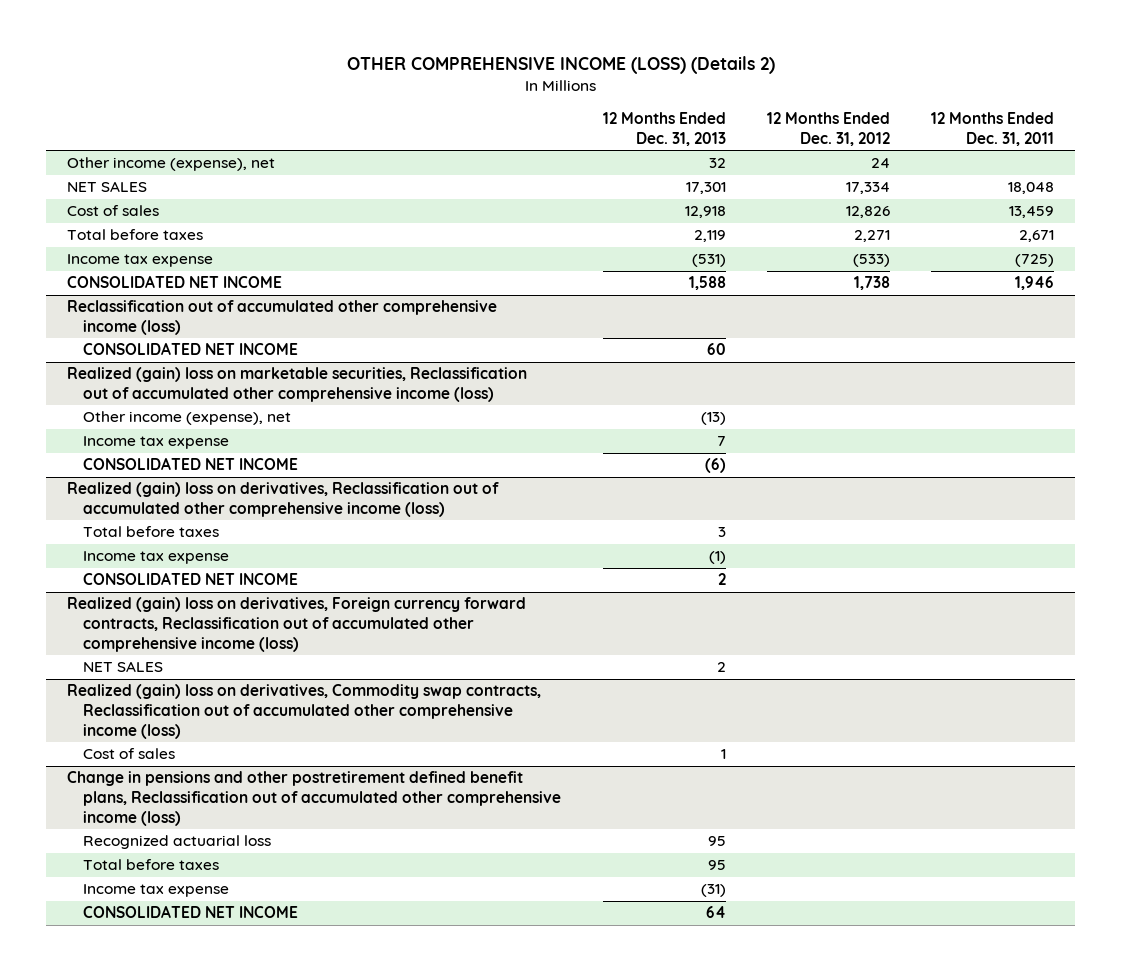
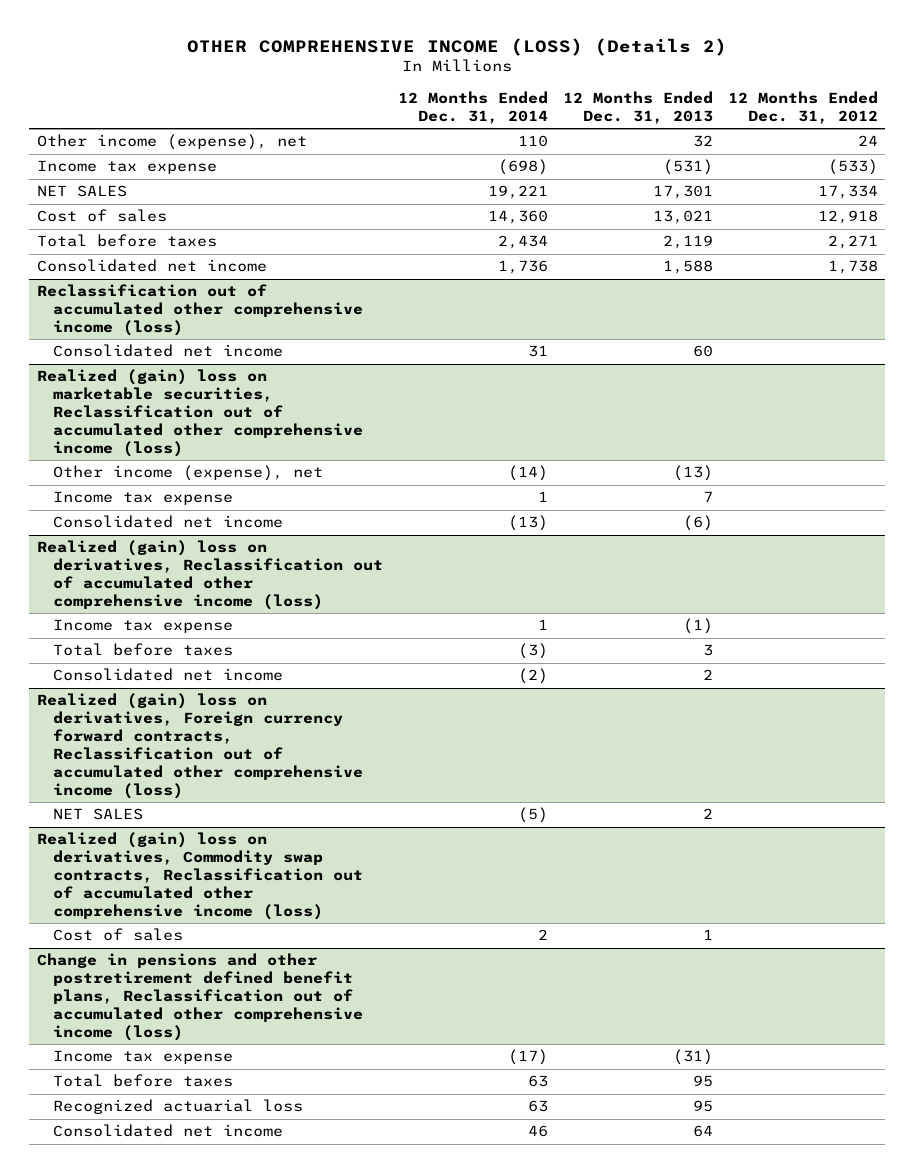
[931,112,1055,146] 12 Months Ended Dec. 31, 2011 -> none
none -> [397,90,548,124] 12 Months Ended Dec. 31, 2014
[67,254,214,268] Income tax expense -> [36,160,217,175] Income tax expense
[684,206,726,219] 12,918 -> [652,210,713,225] 13,021
[846,206,891,219] 12,826 -> [817,210,878,225] 12,918
[67,275,283,289] CONSOLIDATED NET INCOME -> [36,259,267,273] Consolidated net income
[83,342,299,356] CONSOLIDATED NET INCOME -> [52,344,283,358] Consolidated net income
[83,457,299,471] CONSOLIDATED NET INCOME -> [52,515,283,529] Consolidated net income
[83,526,220,538] Total before taxes -> [52,643,233,657] Total before taxes
[83,572,299,586] CONSOLIDATED NET INCOME -> [52,668,283,682] Consolidated net income
[83,859,220,871] Total before taxes -> [52,1074,233,1088] Total before taxes
[83,835,272,850] Recognized actuarial loss -> [52,1099,303,1115] Recognized actuarial loss
[83,905,299,919] CONSOLIDATED NET INCOME -> [52,1124,283,1138] Consolidated net income

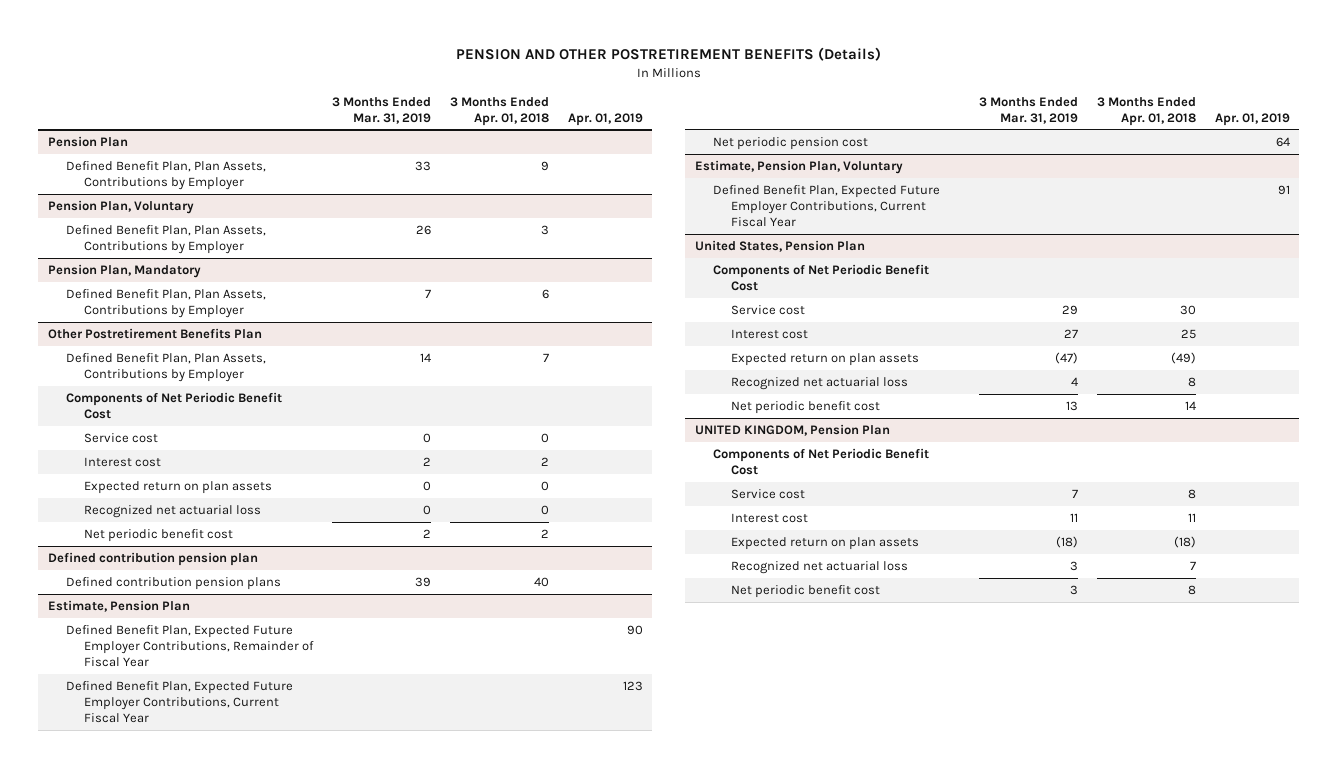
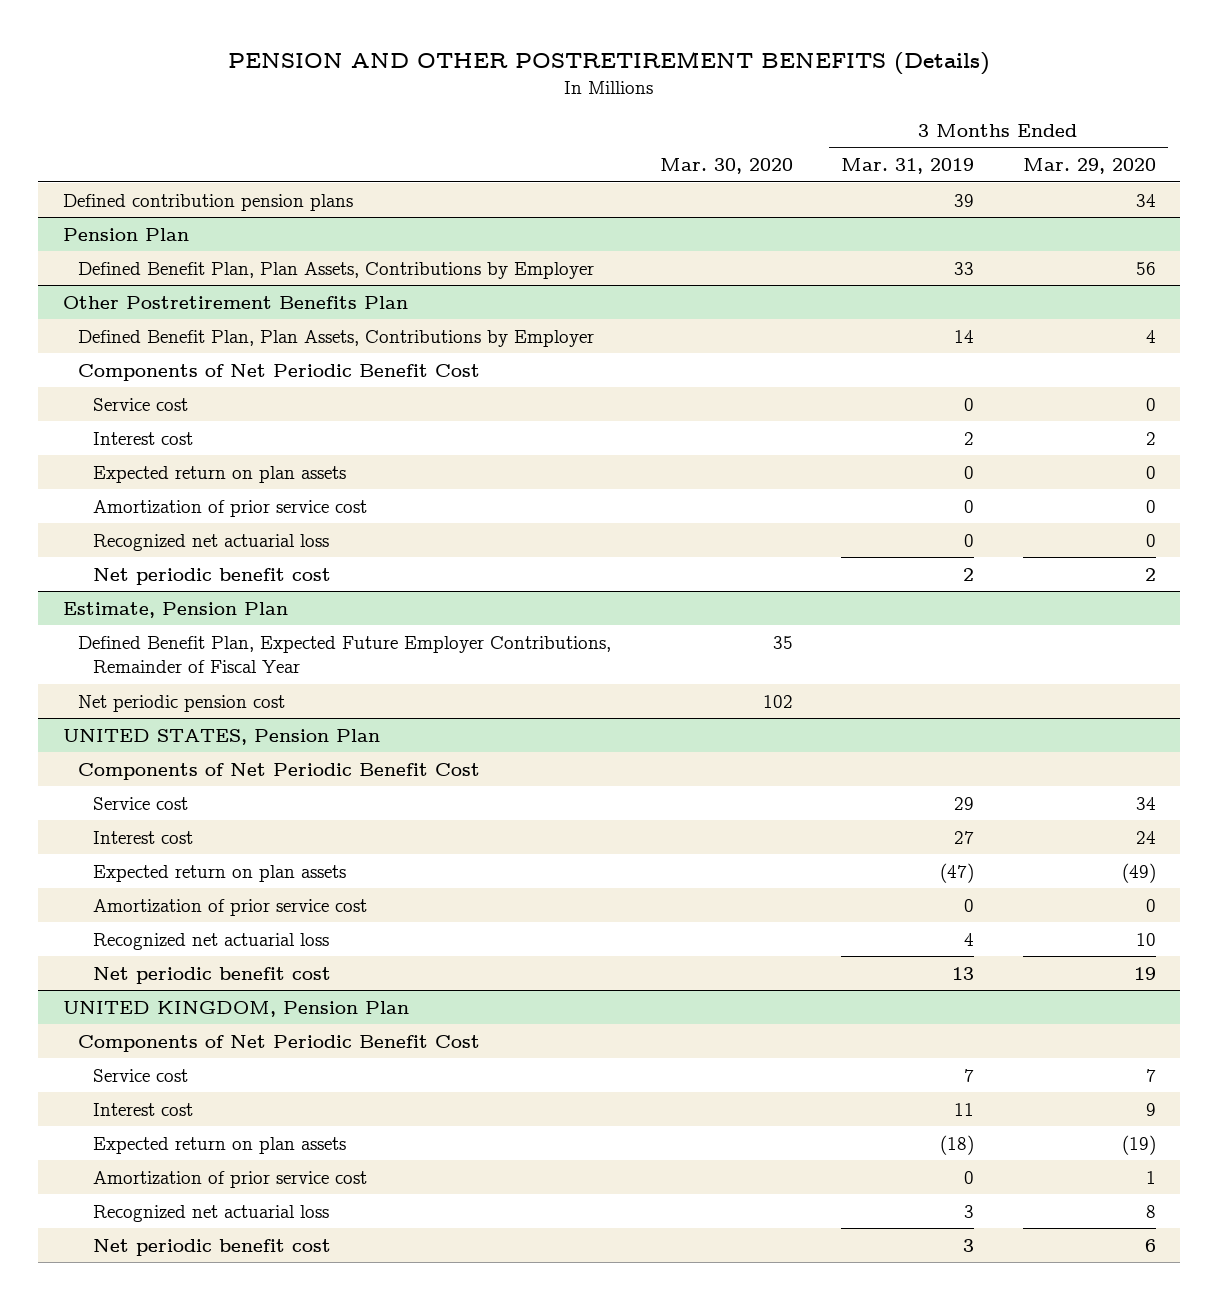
[449,96,549,126] 3 Months Ended Apr. 01, 2018 -> none
[567,112,643,126] Apr. 01, 2019 -> none
none -> [659,158,793,175] Mar. 30, 2020
none -> [1022,158,1156,175] Mar. 29, 2020
none -> [62,193,353,211] Defined contribution pension plans
[47,199,194,214] Pension Plan, Voluntary -> none
[65,224,266,255] Defined Benefit Plan, Plan Assets, Contributions by Employer -> none
[47,263,201,278] Pension Plan, Mandatory -> none
[65,288,266,319] Defined Benefit Plan, Plan Assets, Contributions by Employer -> none
none -> [93,499,368,517] Amortization of prior service cost
[47,551,258,566] Defined contribution pension plan -> none
[65,576,281,590] Defined contribution pension plans -> none
[65,680,293,724] Defined Benefit Plan, Expected Future Employer Contributions, Current Fiscal Year -> none
[694,159,903,174] Estimate, Pension Plan, Voluntary -> none
[712,184,940,228] Defined Benefit Plan, Expected Future Employer Contributions, Current Fiscal Year -> none
[694,239,865,252] United States, Pension Plan -> [62,728,380,745] UNITED STATES, Pension Plan
none -> [93,898,368,916] Amortization of prior service cost
none -> [93,1170,368,1188] Amortization of prior service cost

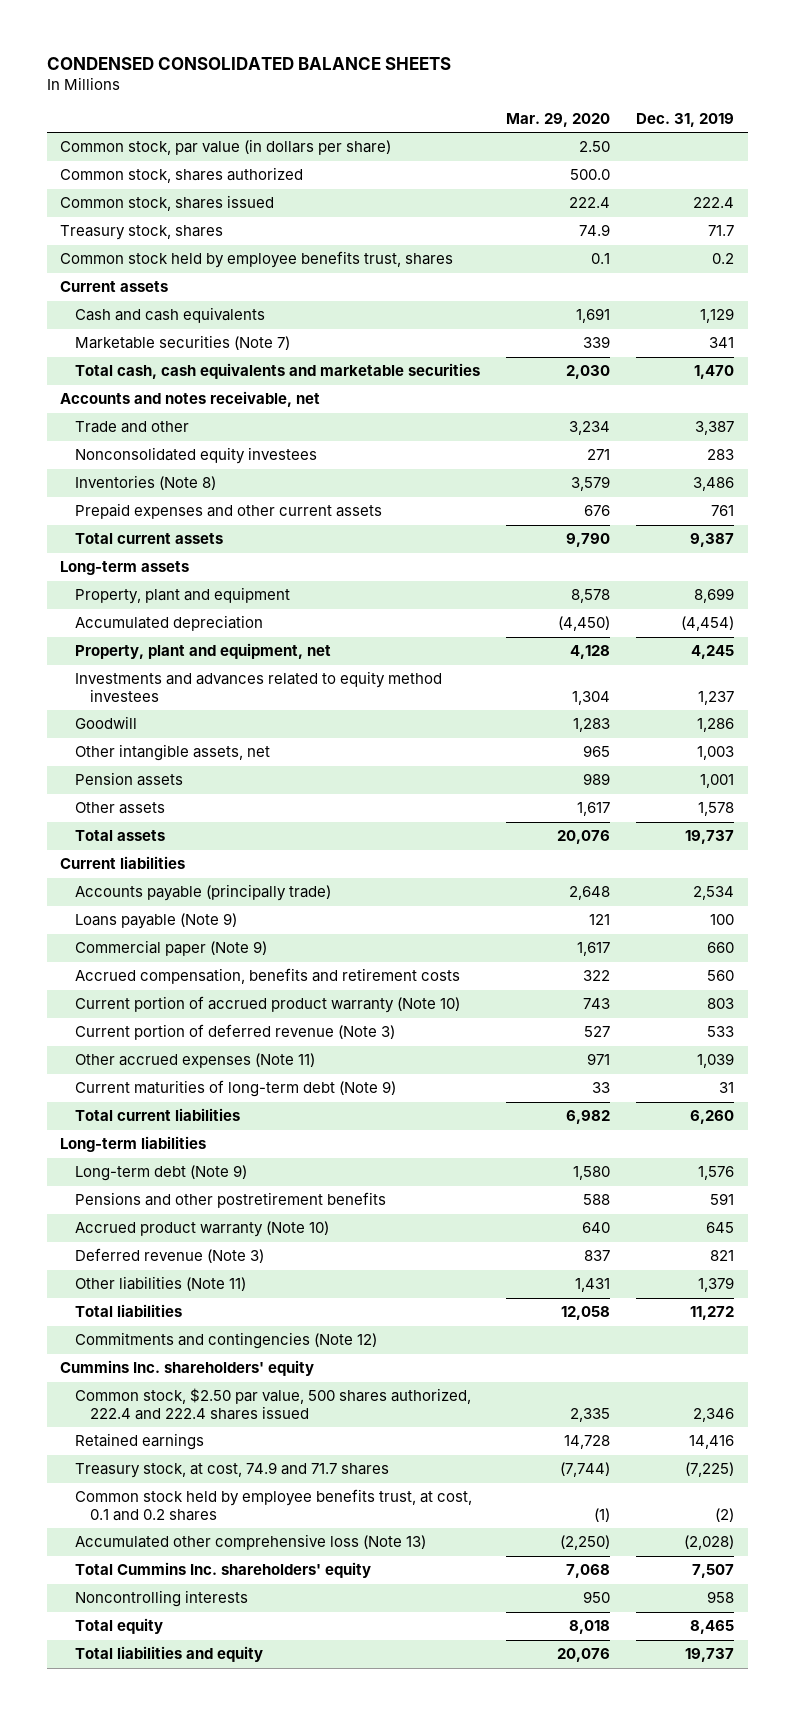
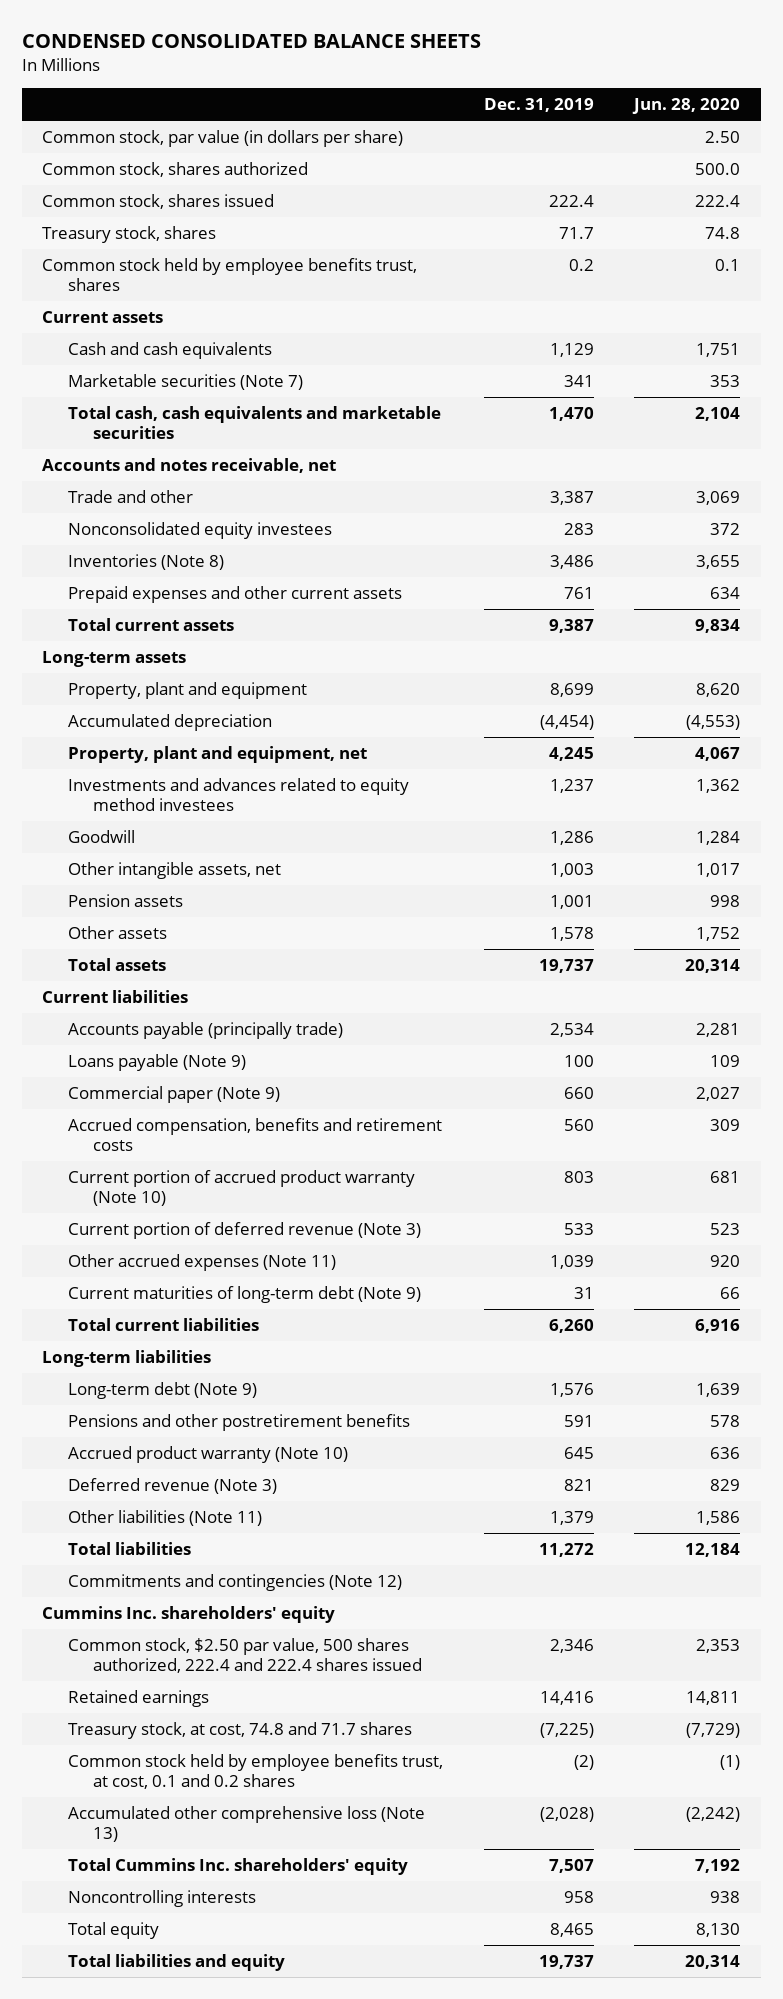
[506,112,611,127] Mar. 29, 2020 -> none
none -> [632,97,741,114] Jun. 28, 2020
[74,1462,389,1479] Treasury stock, at cost, 74.9 and 71.7 shares -> [67,1722,412,1740] Treasury stock, at cost, 74.8 and 71.7 shares

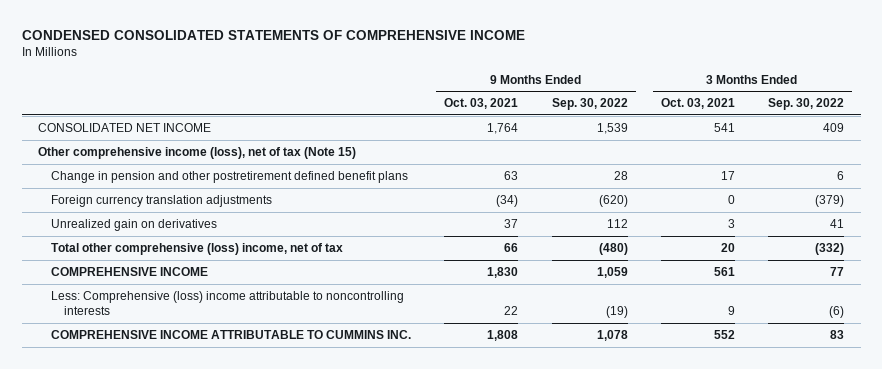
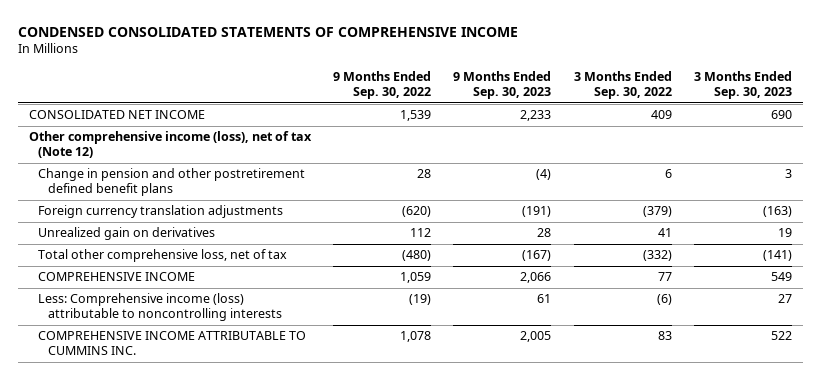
[444,98,519,110] Oct. 03, 2021 -> none
[660,98,735,110] Oct. 03, 2021 -> none
none -> [453,71,552,100] 9 Months Ended Sep. 30, 2023
none -> [693,71,792,100] 3 Months Ended Sep. 30, 2023
[38,146,357,159] Other comprehensive income (loss), net of tax (Note 15) -> [28,131,312,159] Other comprehensive income (loss), net of tax (Note 12)
[50,242,343,255] Total other comprehensive (loss) income, net of tax -> [38,249,288,263] Total other comprehensive loss, net of tax
[50,290,404,315] Less: Comprehensive (loss) income attributable to noncontrolling interests -> [38,293,282,322] Less: Comprehensive income (loss) attributable to noncontrolling interests

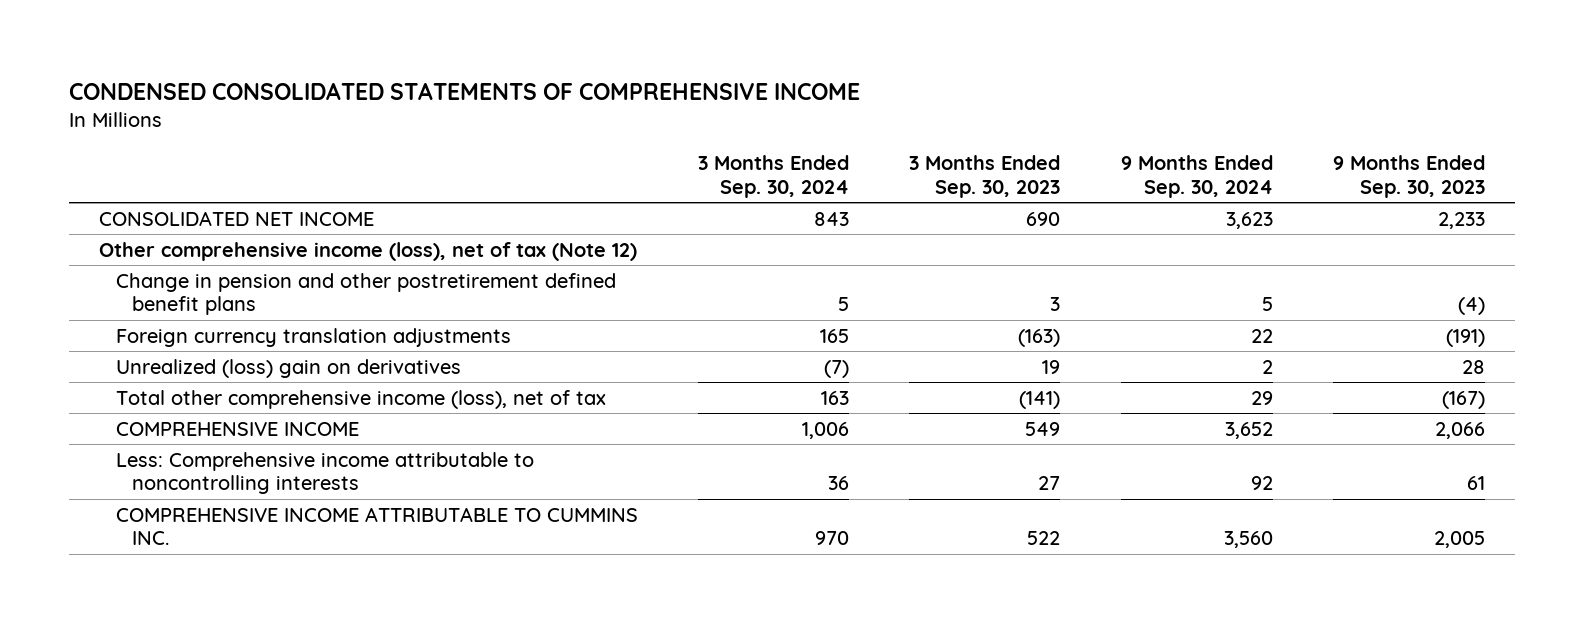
[332,71,431,100] 9 Months Ended Sep. 30, 2022 -> none
[573,71,672,100] 3 Months Ended Sep. 30, 2022 -> none
none -> [698,155,850,198] 3 Months Ended Sep. 30, 2024
none -> [1120,155,1273,198] 9 Months Ended Sep. 30, 2024
[38,227,216,241] Unrealized gain on derivatives -> [115,358,461,378] Unrealized (loss) gain on derivatives
[38,249,288,263] Total other comprehensive loss, net of tax -> [115,389,606,409] Total other comprehensive income (loss), net of tax
[38,293,282,322] Less: Comprehensive income (loss) attributable to noncontrolling interests -> [115,451,534,495] Less: Comprehensive income attributable to noncontrolling interests

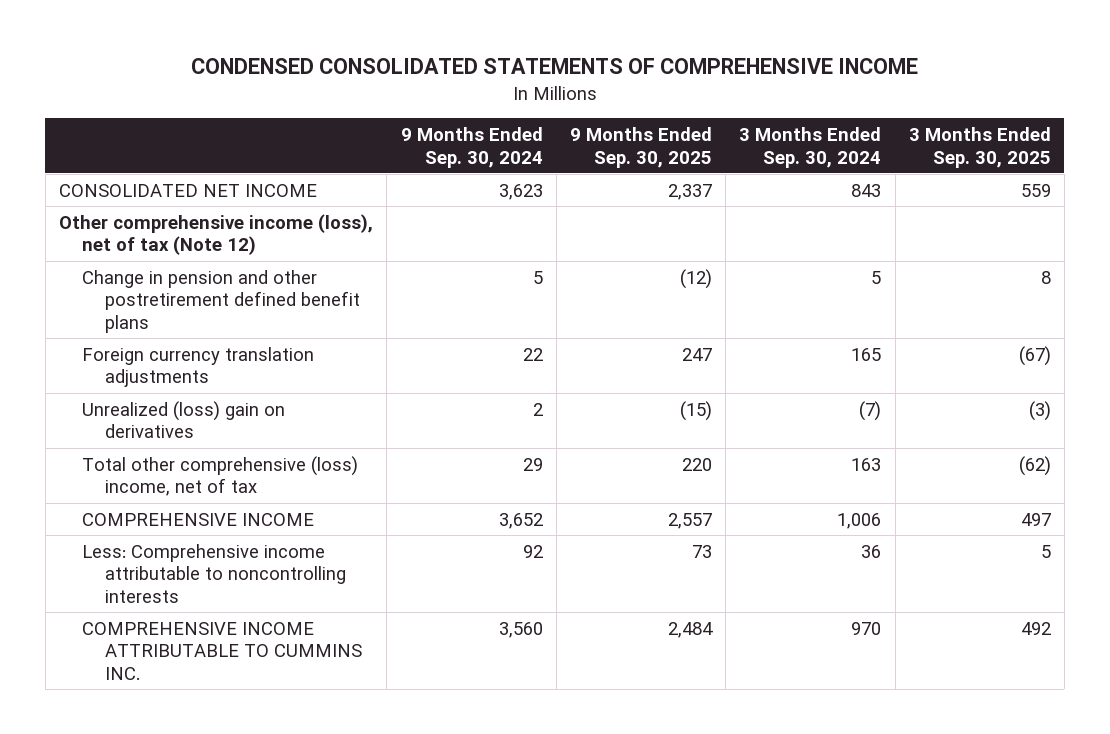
[909,155,1061,198] 3 Months Ended Sep. 30, 2023 -> none
[1333,155,1486,198] 9 Months Ended Sep. 30, 2023 -> none
none -> [569,126,712,168] 9 Months Ended Sep. 30, 2025
none -> [908,126,1051,168] 3 Months Ended Sep. 30, 2025
[115,389,606,409] Total other comprehensive income (loss), net of tax -> [81,455,358,497] Total other comprehensive (loss) income, net of tax

